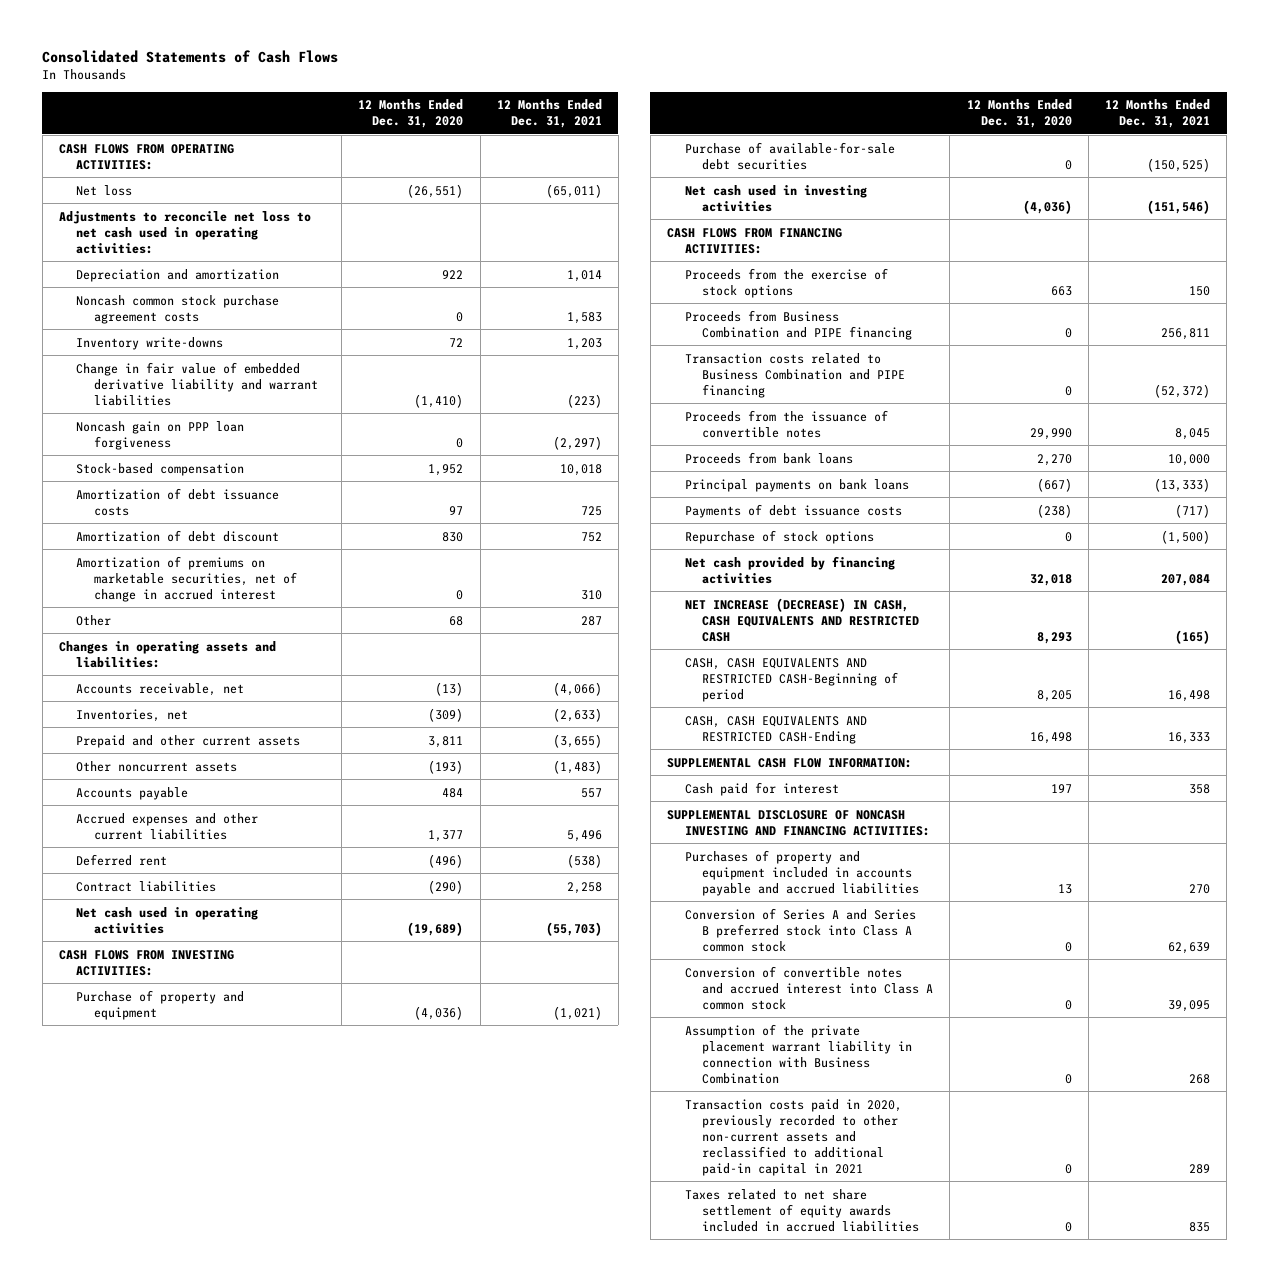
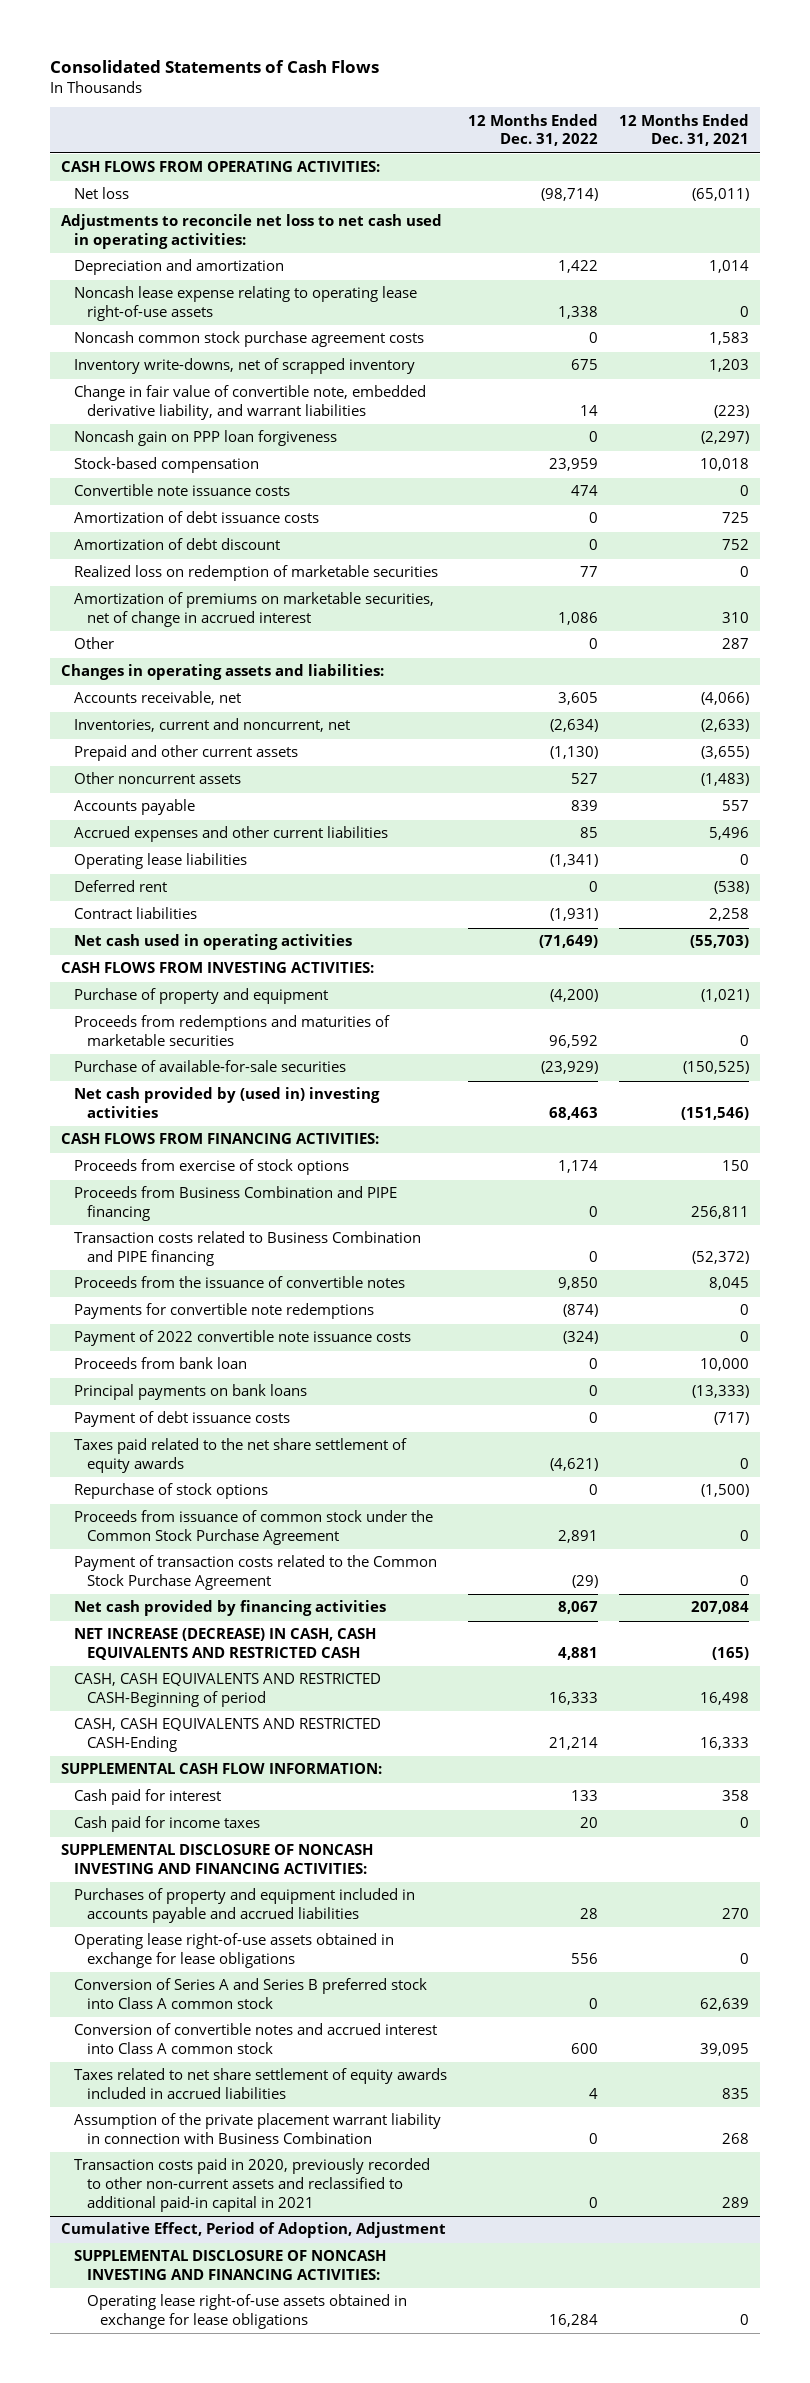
[358,99,464,129] 12 Months Ended Dec. 31, 2020 -> none
none -> [468,113,599,147] 12 Months Ended Dec. 31, 2022
none -> [74,286,418,322] Noncash lease expense relating to operating lease right-of-use assets
[76,336,224,350] Inventory write-downs -> [74,358,416,375] Inventory write-downs, net of scrapped inventory
[76,361,319,406] Change in fair value of embedded derivative liability and warrant liabilities -> [74,385,427,421] Change in fair value of convertible note, embedded derivative liability, and warrant liabilities
none -> [74,484,291,497] Convertible note issuance costs
none -> [74,565,439,582] Realized loss on redemption of marketable securities
[76,708,189,722] Inventories, net -> [74,718,351,733] Inventories, current and noncurrent, net
none -> [74,853,248,870] Operating lease liabilities
none -> [74,1015,391,1047] Proceeds from redemptions and maturities of marketable securities
[684,141,895,170] Purchase of available-for-sale debt securities -> [74,1060,347,1073] Purchase of available-for-sale securities
[684,184,867,212] Net cash used in investing activities -> [74,1087,381,1119] Net cash provided by (used in) investing activities
[684,267,888,298] Proceeds from the exercise of stock options -> [74,1159,350,1176] Proceeds from exercise of stock options
none -> [74,1303,375,1320] Payments for convertible note redemptions
none -> [74,1330,412,1347] Payment of 2022 convertible note issuance costs
[684,451,853,464] Proceeds from bank loans -> [74,1357,248,1370] Proceeds from bank loan
[684,503,902,518] Payments of debt issuance costs -> [74,1411,291,1428] Payment of debt issuance costs
none -> [74,1438,408,1474] Taxes paid related to the net share settlement of equity awards
none -> [74,1510,434,1546] Proceeds from issuance of common stock under the Common Stock Purchase Agreement
none -> [74,1555,438,1591] Payment of transaction costs related to the Common Stock Purchase Agreement
none -> [74,1816,261,1833] Cash paid for income taxes
none -> [74,1933,395,1969] Operating lease right-of-use assets obtained in exchange for lease obligations
[684,1188,920,1232] Taxes related to net share settlement of equity awards included in accrued liabilities -> [74,2068,448,2100] Taxes related to net share settlement of equity awards included in accrued liabilities
none -> [60,2222,446,2239] Cumulative Effect, Period of Adoption, Adjustment
none -> [74,2250,387,2281] SUPPLEMENTAL DISCLOSURE OF NONCASH INVESTING AND FINANCING ACTIVITIES:
none -> [87,2294,408,2330] Operating lease right-of-use assets obtained in exchange for lease obligations

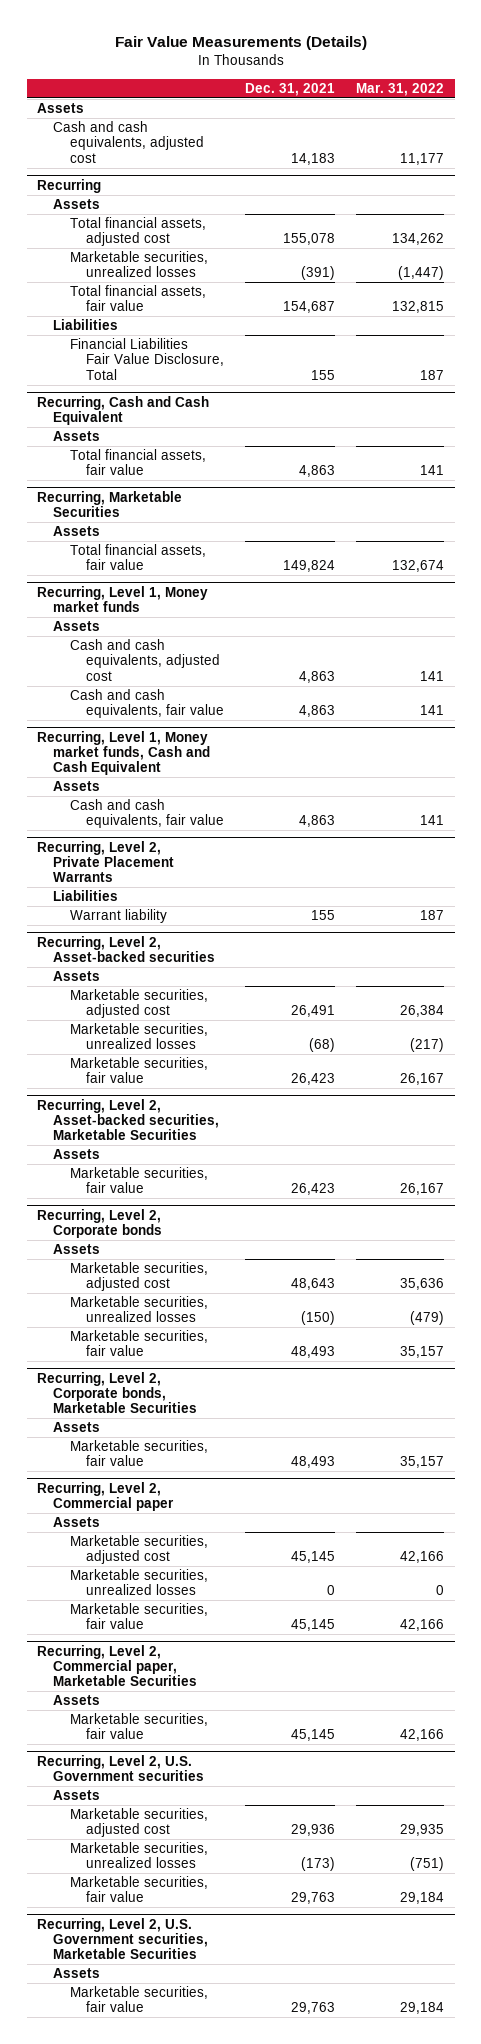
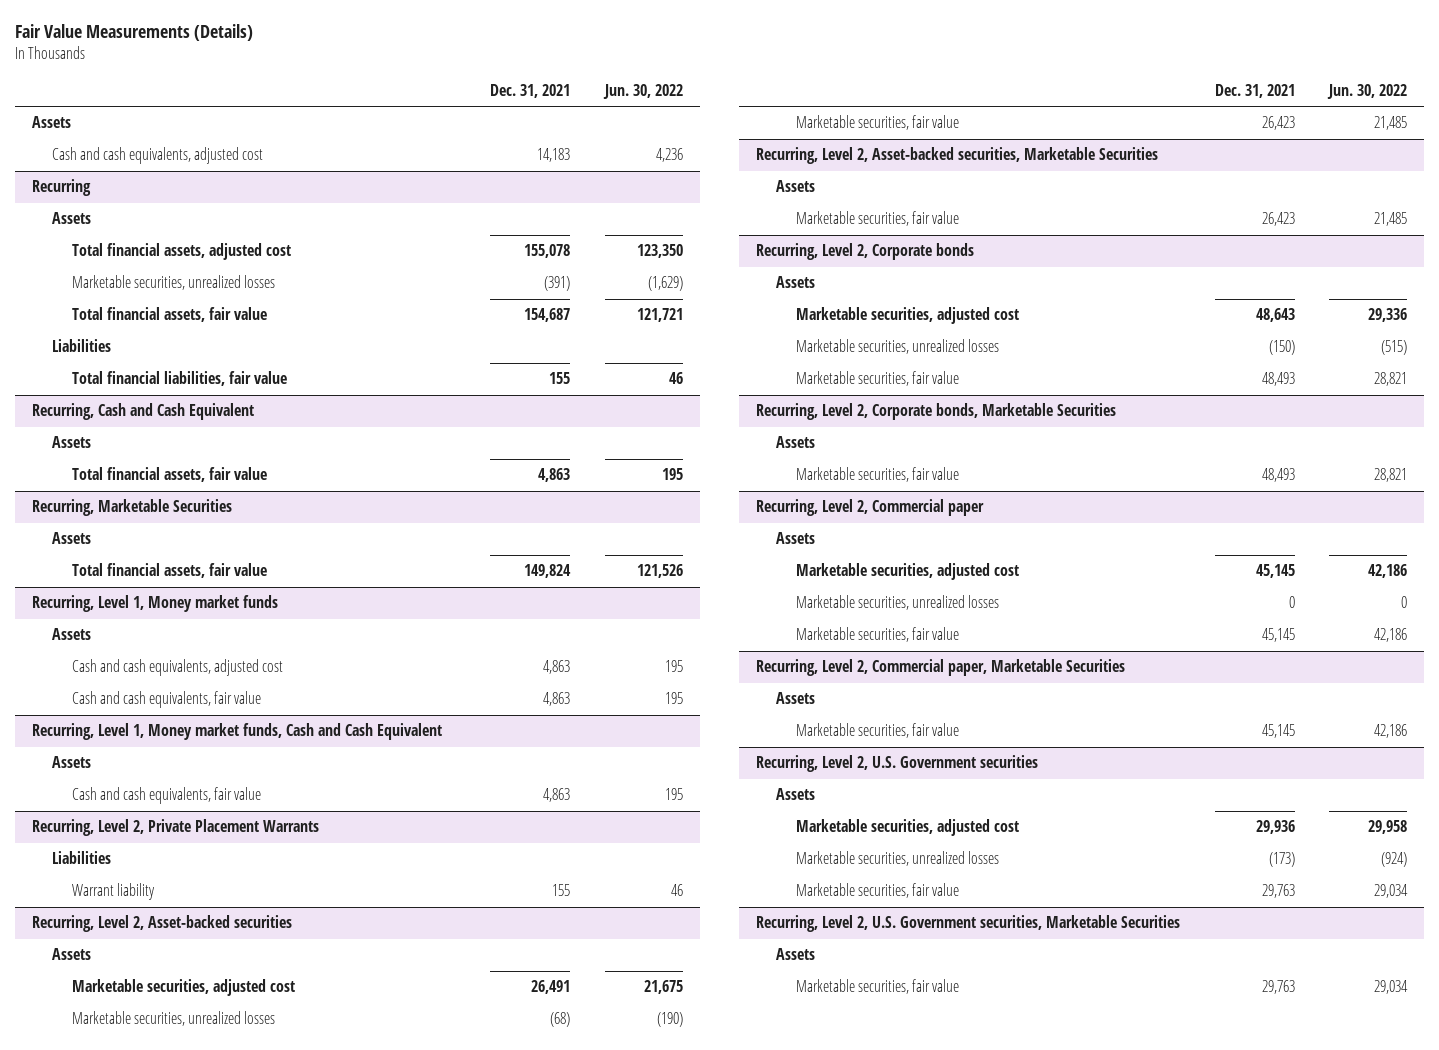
[355,82,444,96] Mar. 31, 2022 -> none
none -> [602,83,683,99] Jun. 30, 2022
[69,338,224,380] Financial Liabilities Fair Value Disclosure, Total -> [71,371,287,387] Total financial liabilities, fair value

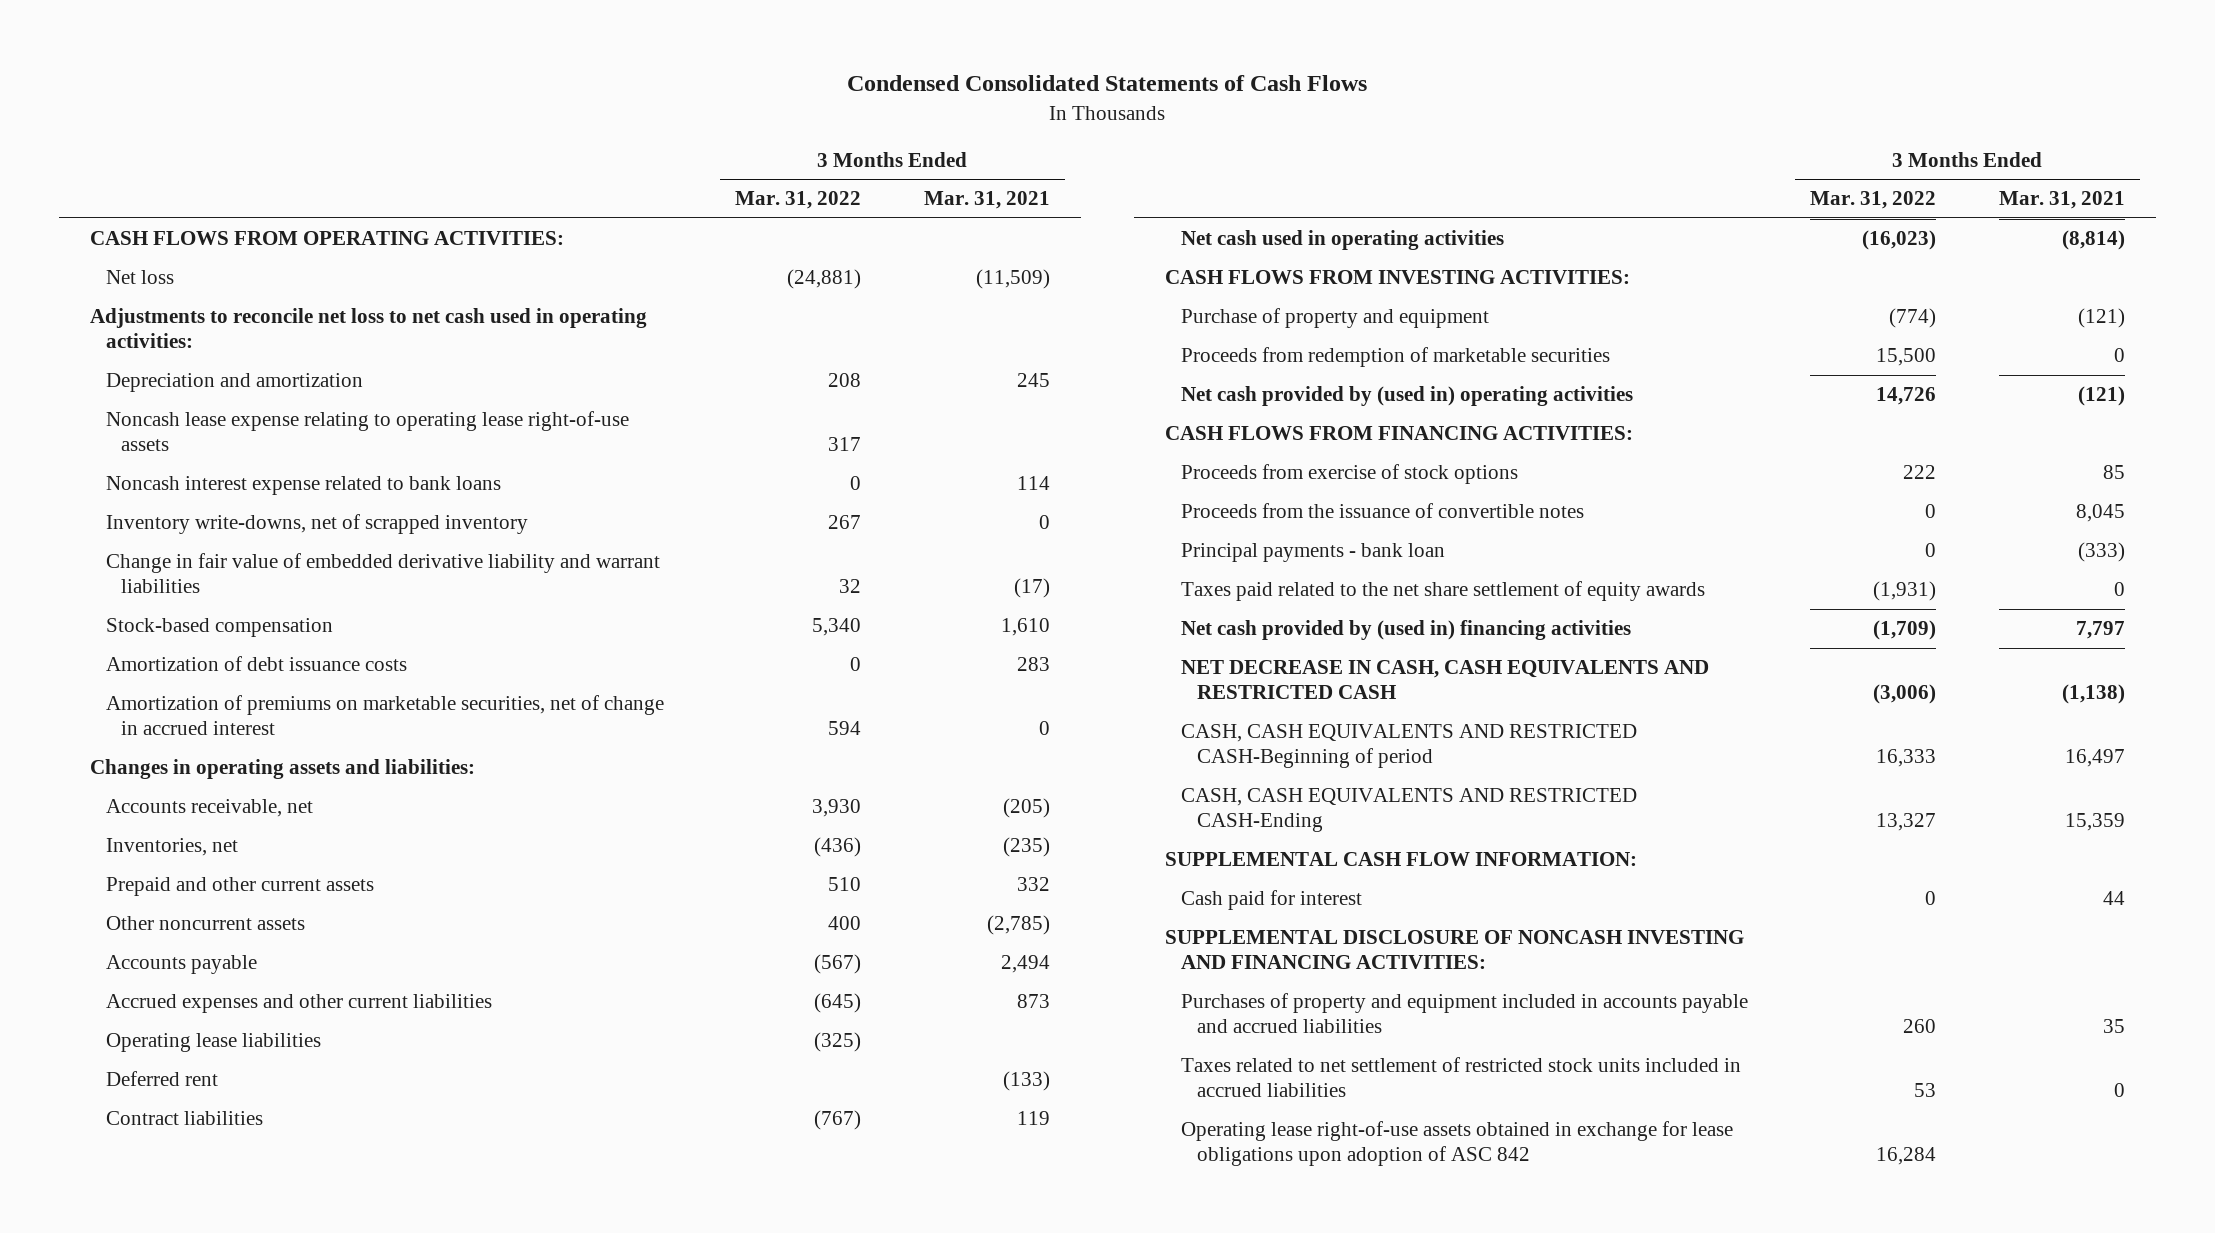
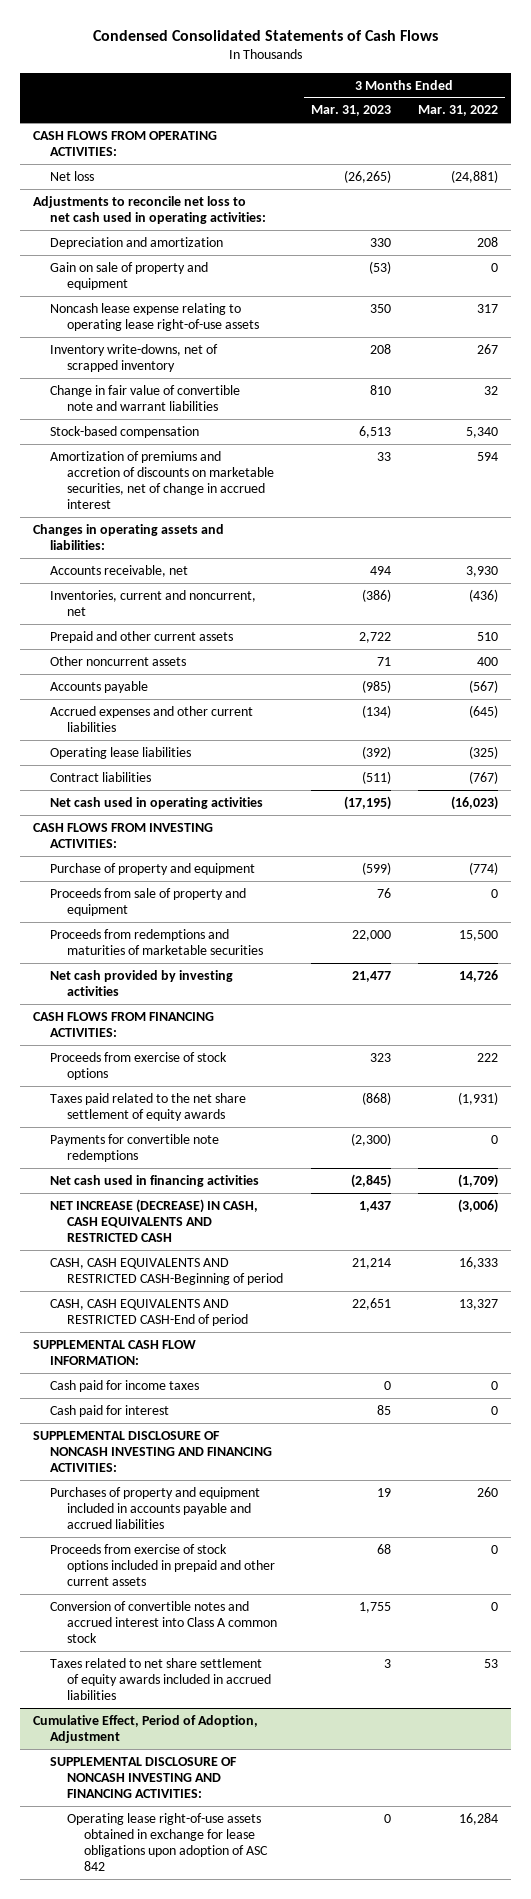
[923,191,1050,210] Mar. 31, 2021 -> none
none -> [310,105,391,117] Mar. 31, 2023
none -> [50,261,209,290] Gain on sale of property and equipment
[105,476,501,496] Noncash interest expense related to bank loans -> none
[105,553,660,594] Change in fair value of embedded derivative liability and warrant liabilities -> [50,384,241,411] Change in fair value of convertible note and warrant liabilities
[105,656,407,672] Amortization of debt issuance costs -> none
[105,695,664,736] Amortization of premiums on marketable securities, net of change in accrued interest -> [50,450,275,510] Amortization of premiums and accretion of discounts on marketable securities, net of change in accrued interest
[105,838,238,857] Inventories, net -> [50,589,257,616] Inventories, current and noncurrent, net
[105,1071,218,1087] Deferred rent -> none
none -> [50,887,247,916] Proceeds from sale of property and equipment
[1180,347,1610,368] Proceeds from redemption of marketable securities -> [50,928,264,955] Proceeds from redemptions and maturities of marketable securities
[1180,386,1633,407] Net cash provided by (used in) operating activities -> [50,969,234,996] Net cash provided by investing activities
[1180,503,1584,519] Proceeds from the issuance of convertible notes -> none
[1180,543,1445,563] Principal payments - bank loan -> none
none -> [50,1133,220,1162] Payments for convertible note redemptions
[1180,620,1631,641] Net cash provided by (used in) financing activities -> [50,1174,260,1187] Net cash used in financing activities
[1180,660,1709,700] NET DECREASE IN CASH, CASH EQUIVALENTS AND RESTRICTED CASH -> [50,1198,259,1243] NET INCREASE (DECREASE) IN CASH, CASH EQUIVALENTS AND RESTRICTED CASH
[1180,788,1637,833] CASH, CASH EQUIVALENTS AND RESTRICTED CASH-Ending -> [50,1298,249,1326] CASH, CASH EQUIVALENTS AND RESTRICTED CASH-End of period
none -> [50,1379,200,1392] Cash paid for income taxes
none -> [50,1543,276,1587] Proceeds from exercise of stock options included in prepaid and other current assets
none -> [50,1600,278,1644] Conversion of convertible notes and accrued interest into Class A common stock
[1180,1057,1741,1098] Taxes related to net settlement of restricted stock units included in accrued liabilities -> [50,1657,272,1701] Taxes related to net share settlement of equity awards included in accrued liabilities
none -> [33,1714,259,1743] Cumulative Effect, Period of Adoption, Adjustment
none -> [50,1756,238,1799] SUPPLEMENTAL DISCLOSURE OF NONCASH INVESTING AND FINANCING ACTIVITIES:

